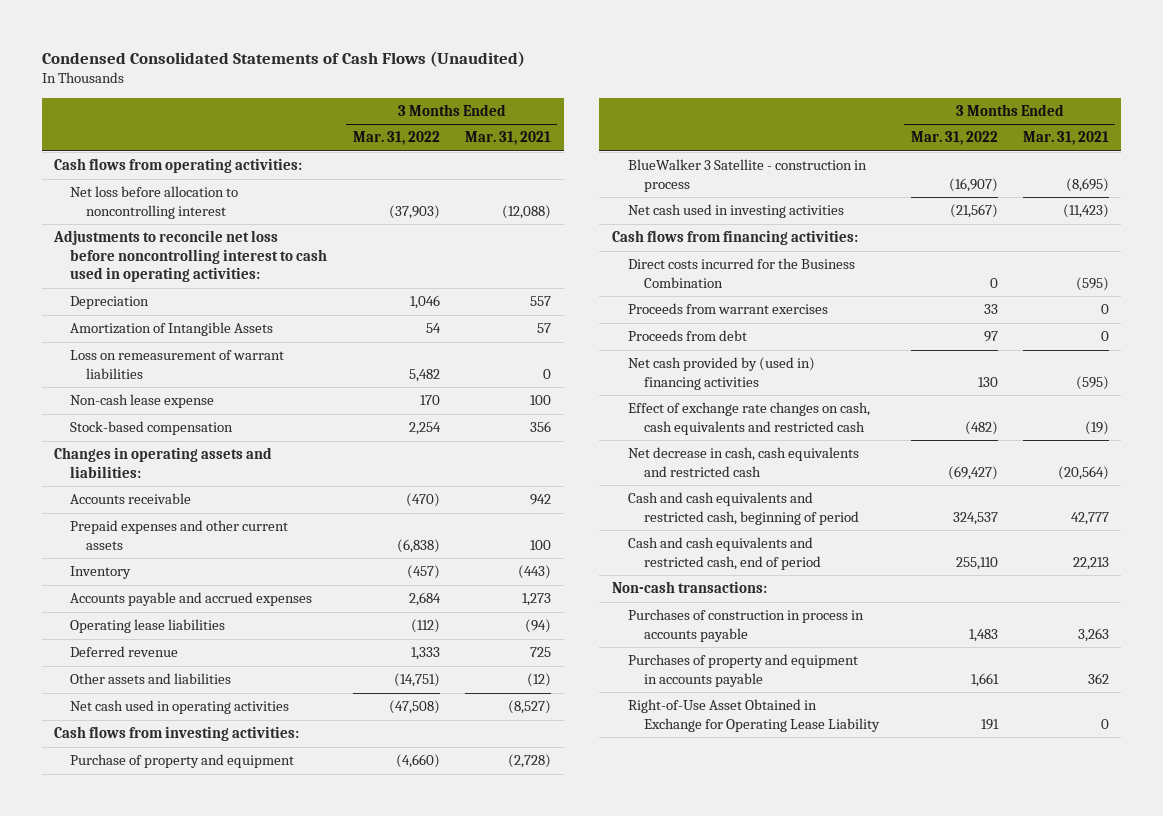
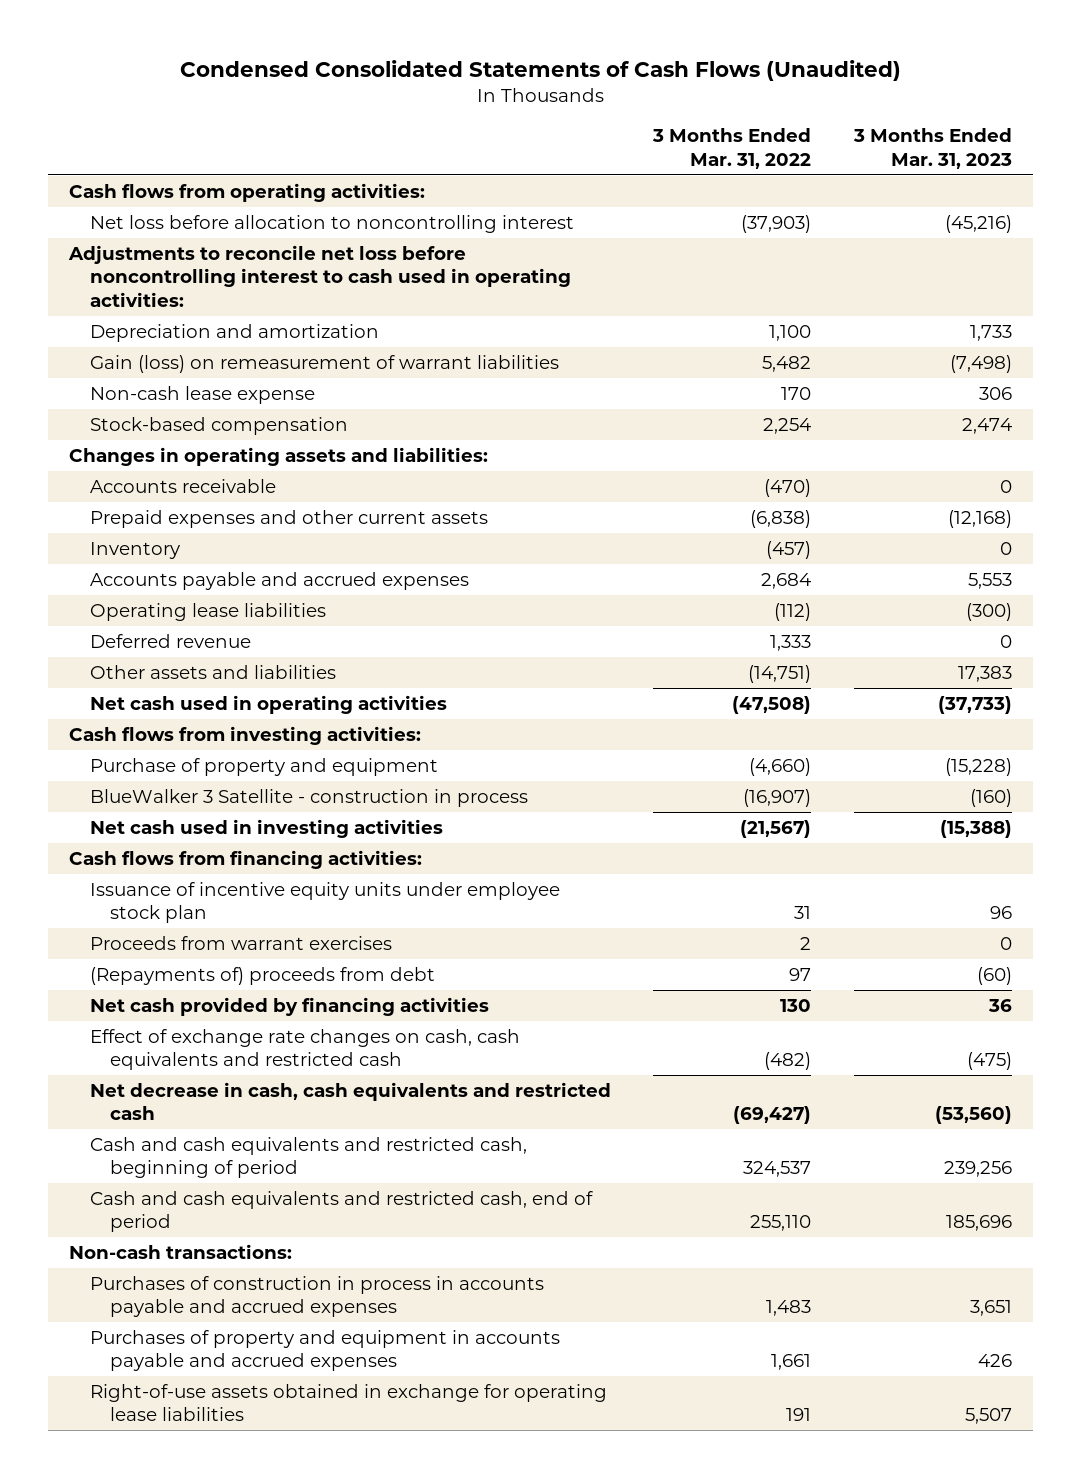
[464,131,551,146] Mar. 31, 2021 -> none
none -> [853,128,1013,169] 3 Months Ended Mar. 31, 2023
[70,296,150,310] Depreciation -> none
[70,322,274,337] Amortization of Intangible Assets -> none
none -> [89,323,379,342] Depreciation and amortization
[70,350,285,379] Loss on remeasurement of warrant liabilities -> [89,354,559,373] Gain (loss) on remeasurement of warrant liabilities
[628,258,856,288] Direct costs incurred for the Business Combination -> none
none -> [89,881,560,924] Issuance of incentive equity units under employee stock plan
[983,304,998,315] 33 -> [800,936,812,950] 2
[628,330,748,342] Proceeds from debt -> [89,966,435,985] (Repayments of) proceeds from debt
[628,357,816,390] Net cash provided by (used in) financing activities -> [89,996,489,1016] Net cash provided by financing activities
[628,609,865,642] Purchases of construction in process in accounts payable -> [89,1275,544,1318] Purchases of construction in process in accounts payable and accrued expenses
[628,654,859,687] Purchases of property and equipment in accounts payable -> [89,1329,560,1372] Purchases of property and equipment in accounts payable and accrued expenses
[628,699,881,732] Right-of-Use Asset Obtained in Exchange for Operating Lease Liability -> [89,1383,607,1422] Right-of-use assets obtained in exchange for operating lease liabilities

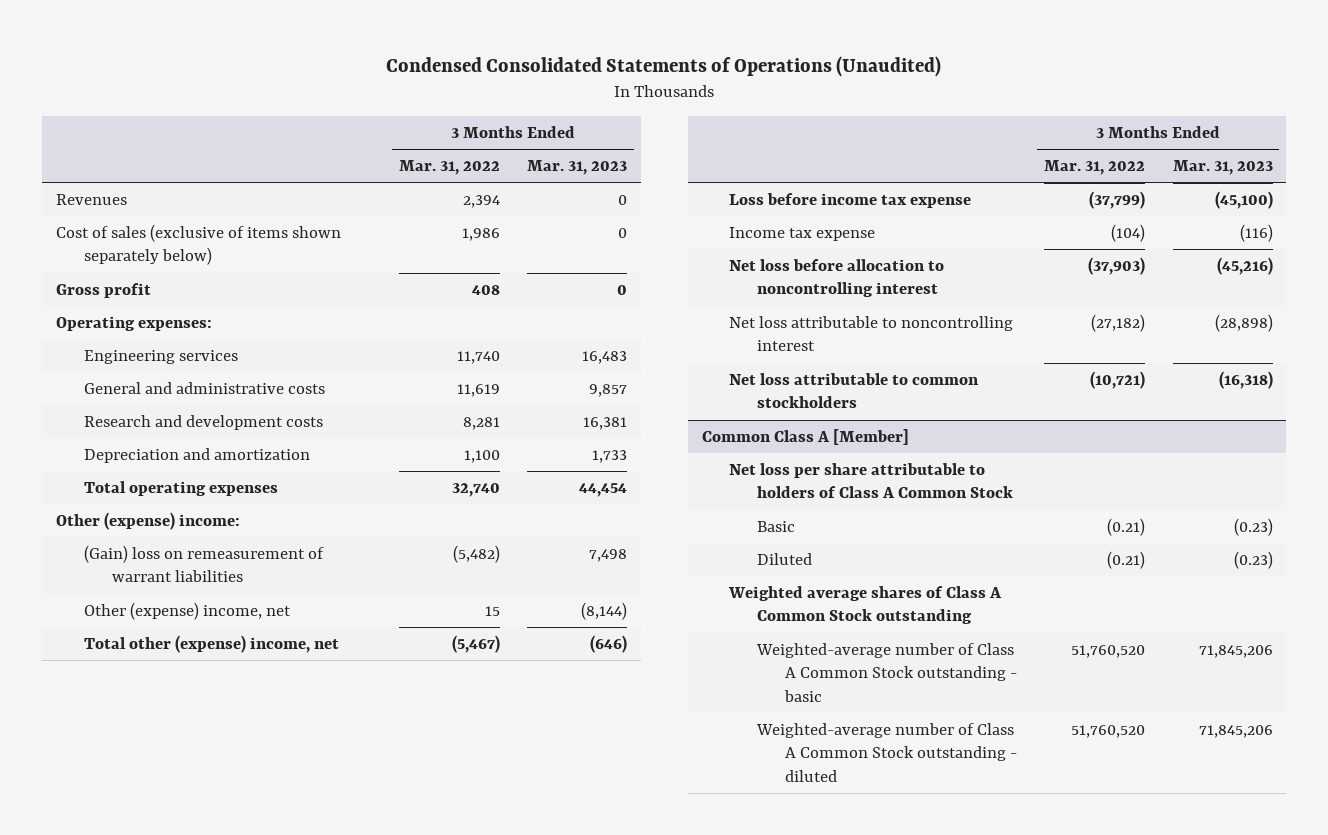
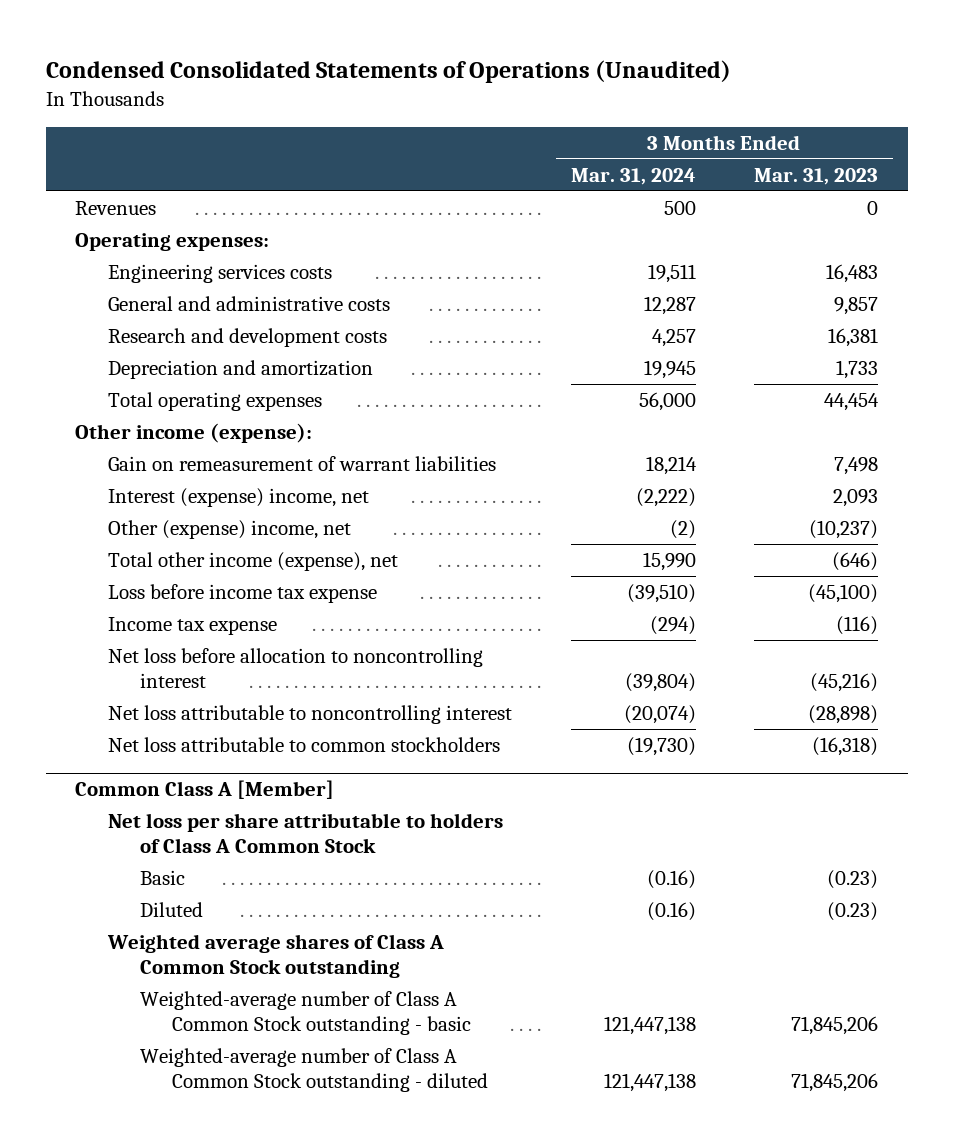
[398,160,500,176] Mar. 31, 2022 -> none
none -> [570,167,696,185] Mar. 31, 2024
[55,223,341,266] Cost of sales (exclusive of items shown separately below) -> none
[55,282,151,298] Gross profit -> none
[83,349,238,364] Engineering services -> [107,263,332,283] Engineering services costs
[55,511,240,530] Other (expense) income: -> [75,422,313,443] Other income (expense):
[83,544,324,583] (Gain) loss on remeasurement of warrant liabilities -> [107,455,496,471] Gain on remeasurement of warrant liabilities
none -> [107,487,369,507] Interest (expense) income, net
[580,601,627,620] (8,144) -> [809,519,879,539] (10,237)
[83,634,339,653] Total other (expense) income, net -> [107,551,398,571] Total other income (expense), net

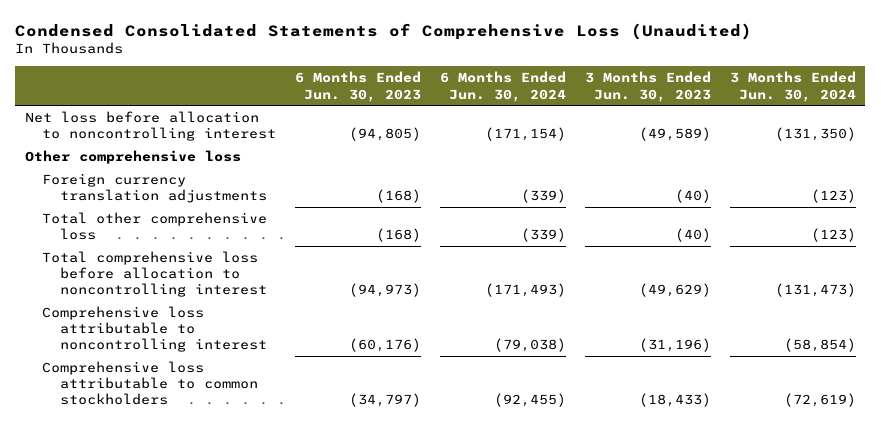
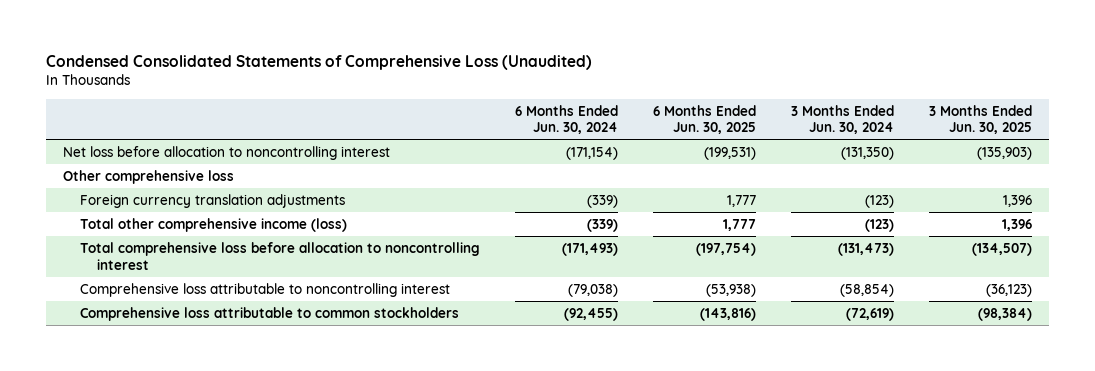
[295,71,422,102] 6 Months Ended Jun. 30, 2023 -> none
[585,71,712,102] 3 Months Ended Jun. 30, 2023 -> none
none -> [652,104,756,135] 6 Months Ended Jun. 30, 2025
none -> [928,104,1032,135] 3 Months Ended Jun. 30, 2025
[42,212,268,241] Total other comprehensive loss -> [79,217,347,232] Total other comprehensive income (loss)

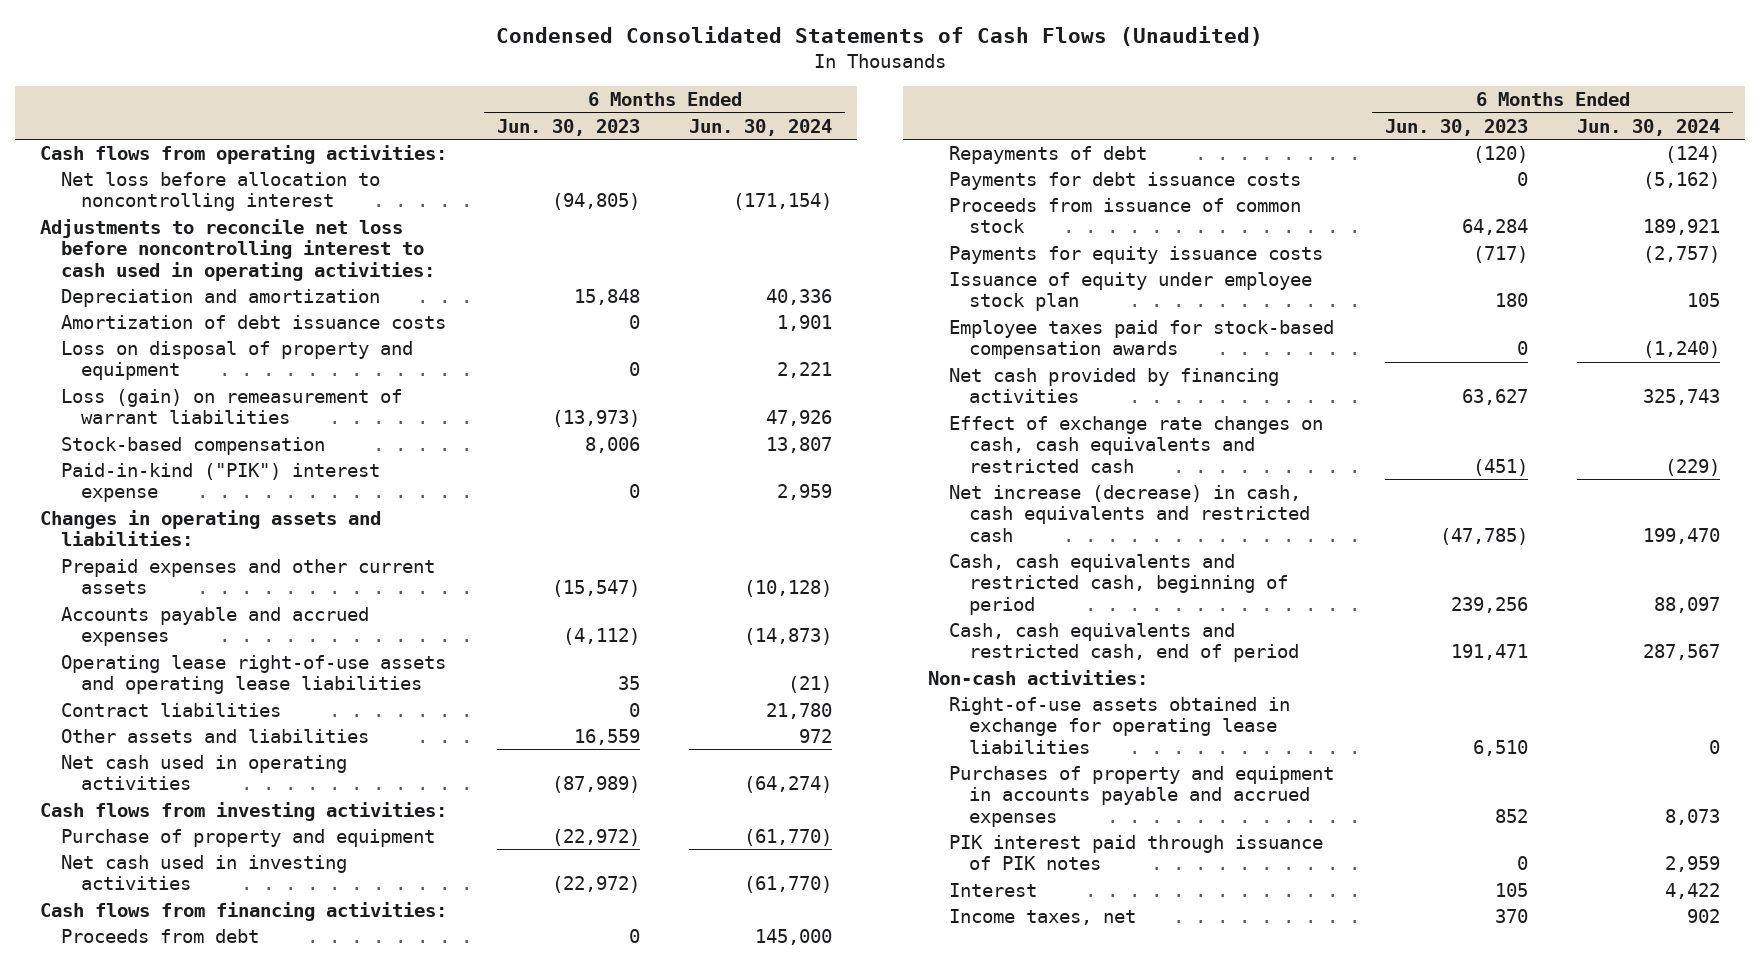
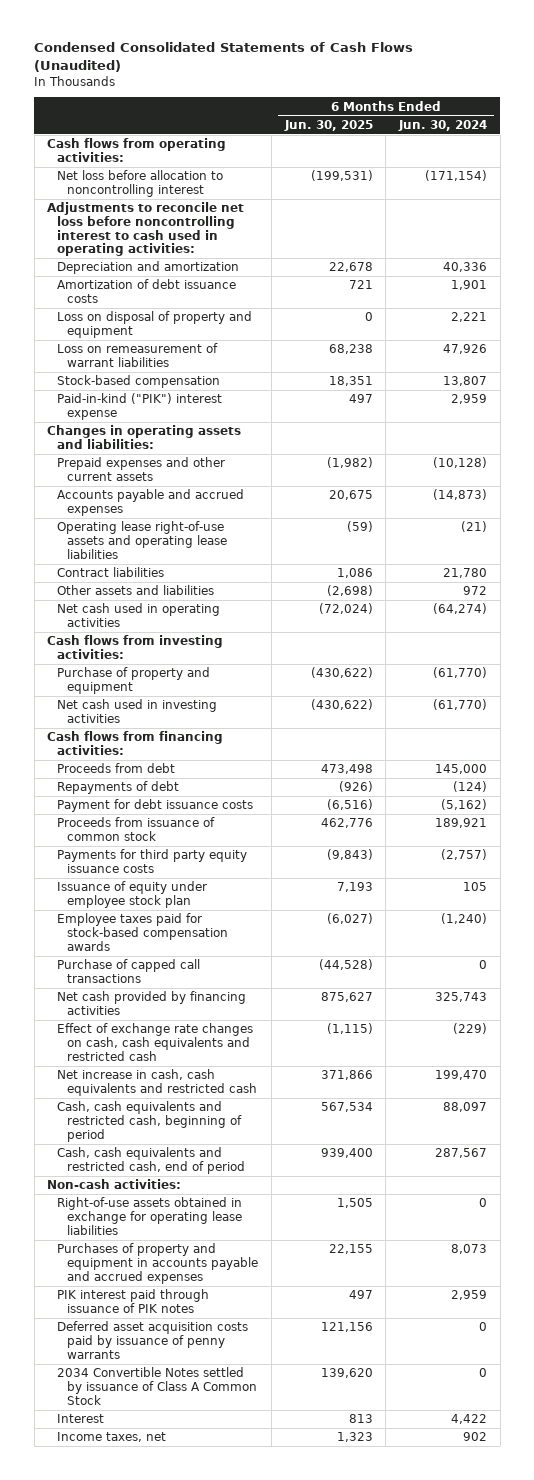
[496,118,640,136] Jun. 30, 2023 -> none
none -> [283,119,373,131] Jun. 30, 2025
[60,388,402,425] Loss (gain) on remeasurement of warrant liabilities -> [57,343,219,368] Loss on remeasurement of warrant liabilities
[948,171,1301,190] Payments for debt issuance costs -> [57,799,254,813] Payment for debt issuance costs
[948,245,1323,264] Payments for equity issuance costs -> [57,849,248,874] Payments for third party equity issuance costs
none -> [57,959,201,984] Purchase of capped call transactions
[948,484,1311,542] Net increase (decrease) in cash, cash equivalents and restricted cash -> [57,1069,258,1097] Net increase in cash, cash equivalents and restricted cash
none -> [57,1321,249,1359] Deferred asset acquisition costs paid by issuance of penny warrants
none -> [57,1367,258,1405] 2034 Convertible Notes settled by issuance of Class A Common Stock

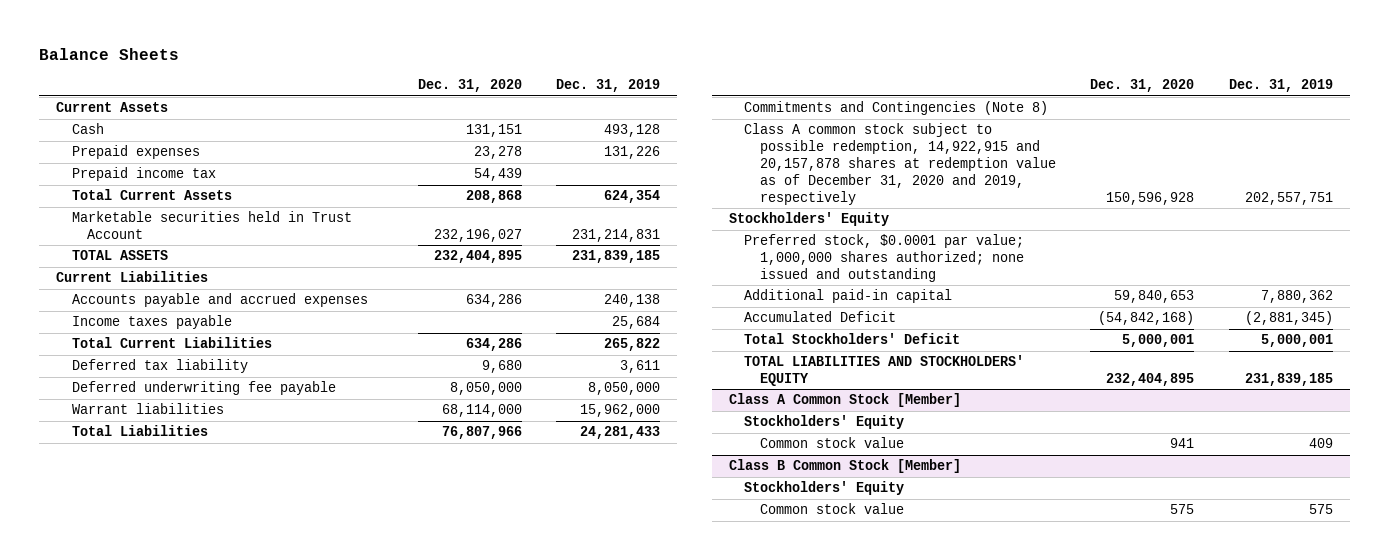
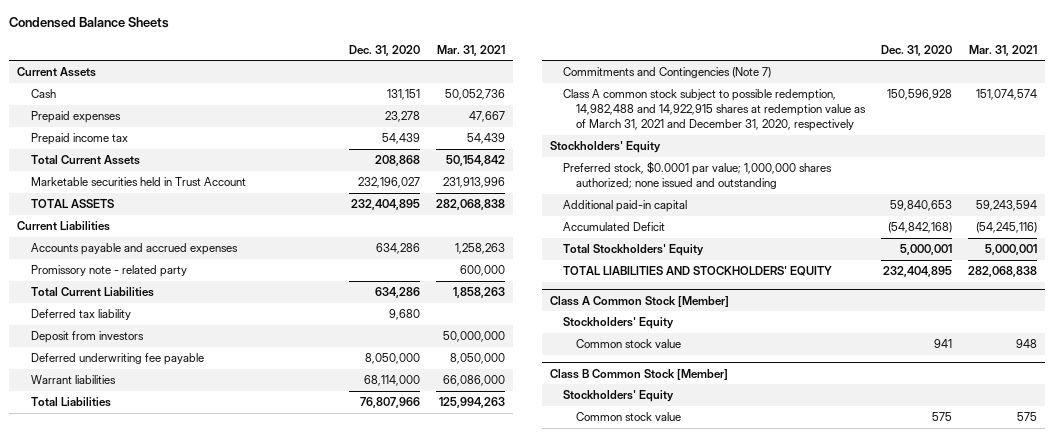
[38,48,179,61] Balance Sheets -> [9,17,170,29] Condensed Balance Sheets
[556,79,661,93] Dec. 31, 2019 -> none
none -> [437,44,506,56] Mar. 31, 2021
[71,315,232,330] Income taxes payable -> none
none -> [30,265,187,278] Promissory note - related party
none -> [30,331,144,344] Deposit from investors
[744,101,1049,116] Commitments and Contingencies (Note 8) -> [563,67,772,79] Commitments and Contingencies (Note 7)
[744,123,1056,205] Class A common stock subject to possible redemption, 14,922,915 and 20,157,878 shares at redemption value as of December 31, 2020 and 2019, respectively -> [563,89,867,131] Class A common stock subject to possible redemption, 14,982,488 and 14,922,915 shares at redemption value as of March 31, 2021 and December 31, 2020, respectively
[744,234,1025,282] Preferred stock, $0.0001 par value; 1,000,000 shares authorized; none issued and outstanding -> [563,161,833,189] Preferred stock, $0.0001 par value; 1,000,000 shares authorized; none issued and outstanding
[744,333,961,345] Total Stockholders' Deficit -> [563,244,705,257] Total Stockholders' Equity

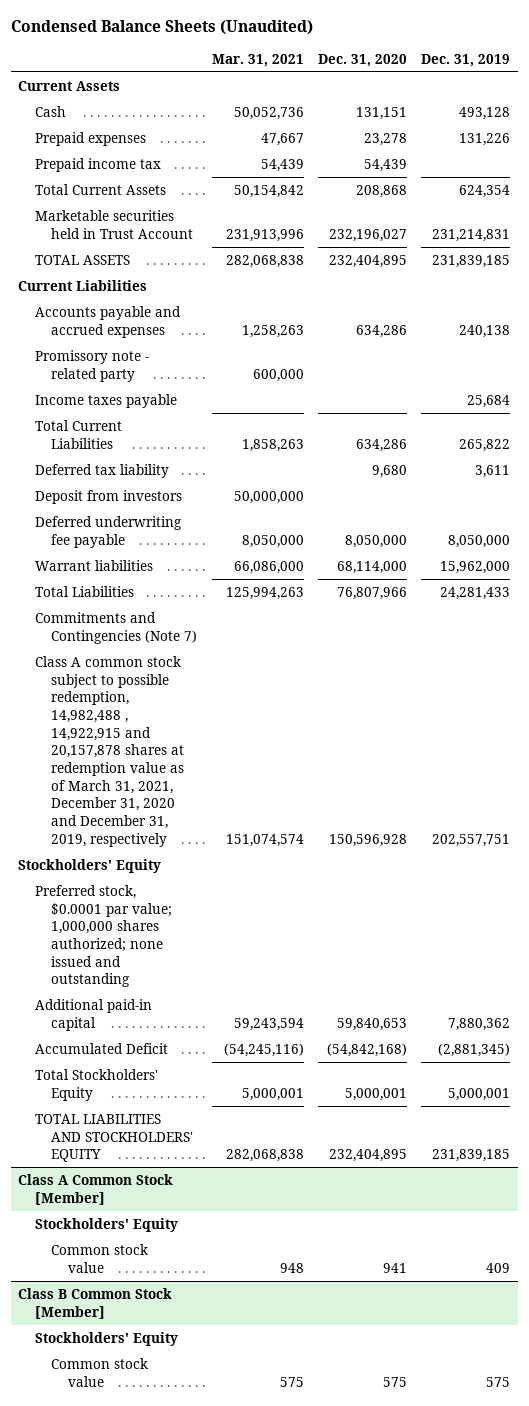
[9,17,170,29] Condensed Balance Sheets -> [11,20,314,36] Condensed Balance Sheets (Unaudited)
none -> [421,53,511,67] Dec. 31, 2019
none -> [34,393,177,408] Income taxes payable
[563,89,867,131] Class A common stock subject to possible redemption, 14,982,488 and 14,922,915 shares at redemption value as of March 31, 2021 and December 31, 2020, respectively -> [34,655,185,847] Class A common stock subject to possible redemption, 14,982,488 , 14,922,915 and 20,157,878 shares at redemption value as of March 31, 2021, December 31, 2020 and December 31, 2019, respectively

